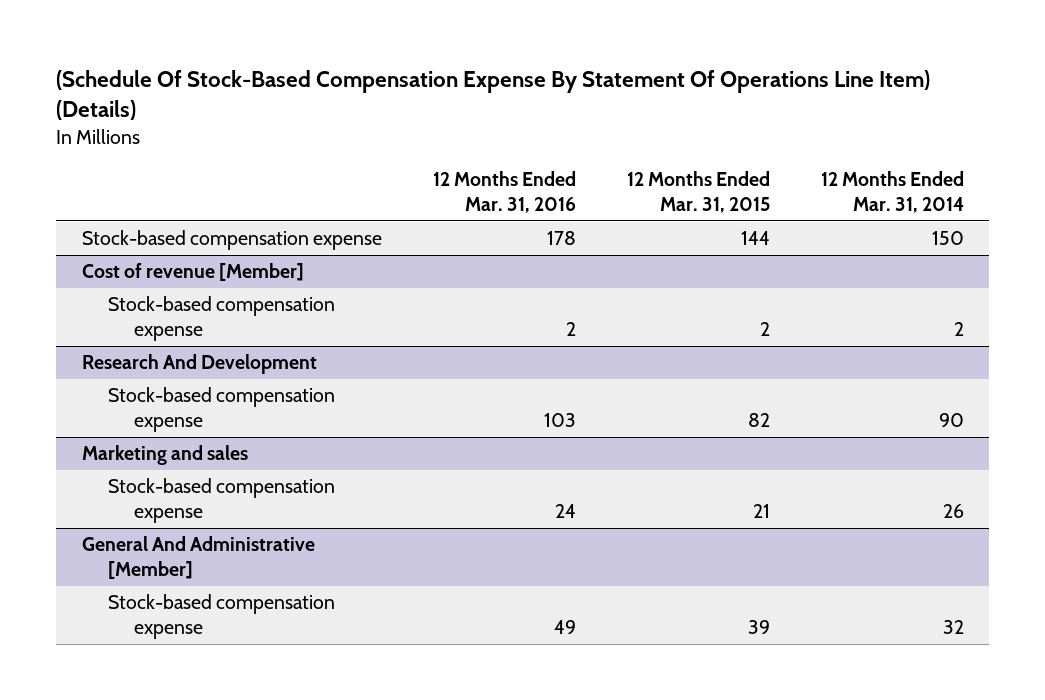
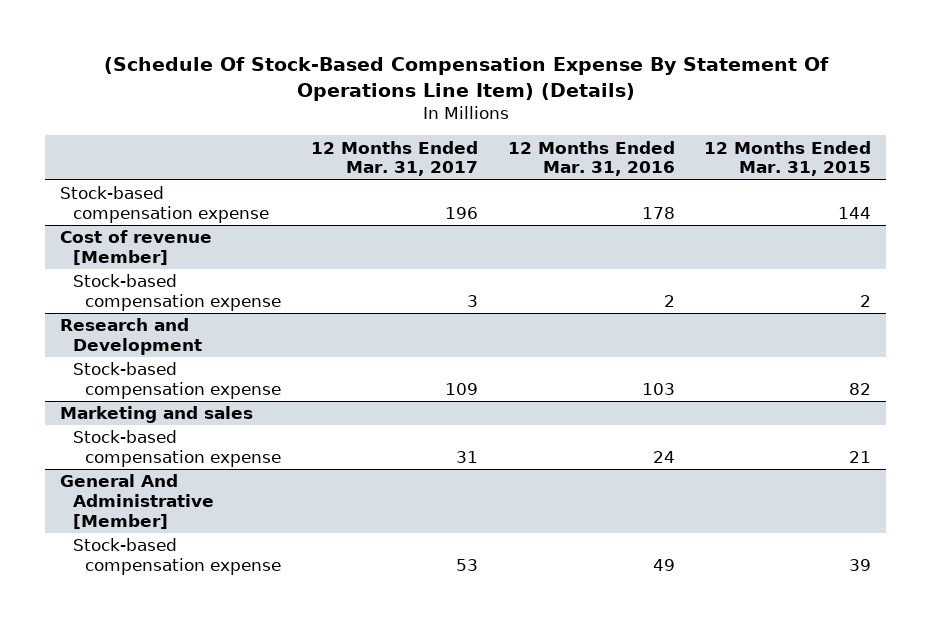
[820,171,964,214] 12 Months Ended Mar. 31, 2014 -> none
none -> [310,140,478,177] 12 Months Ended Mar. 31, 2017
[81,354,317,375] Research And Development -> [60,318,202,355] Research and Development

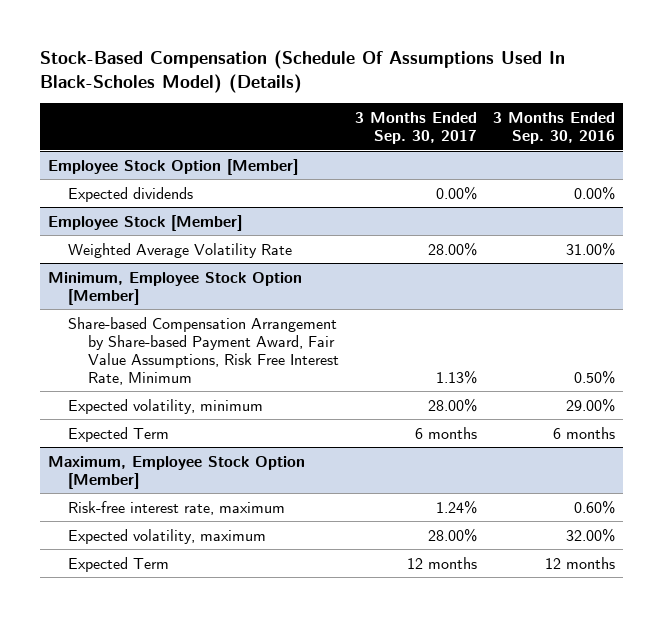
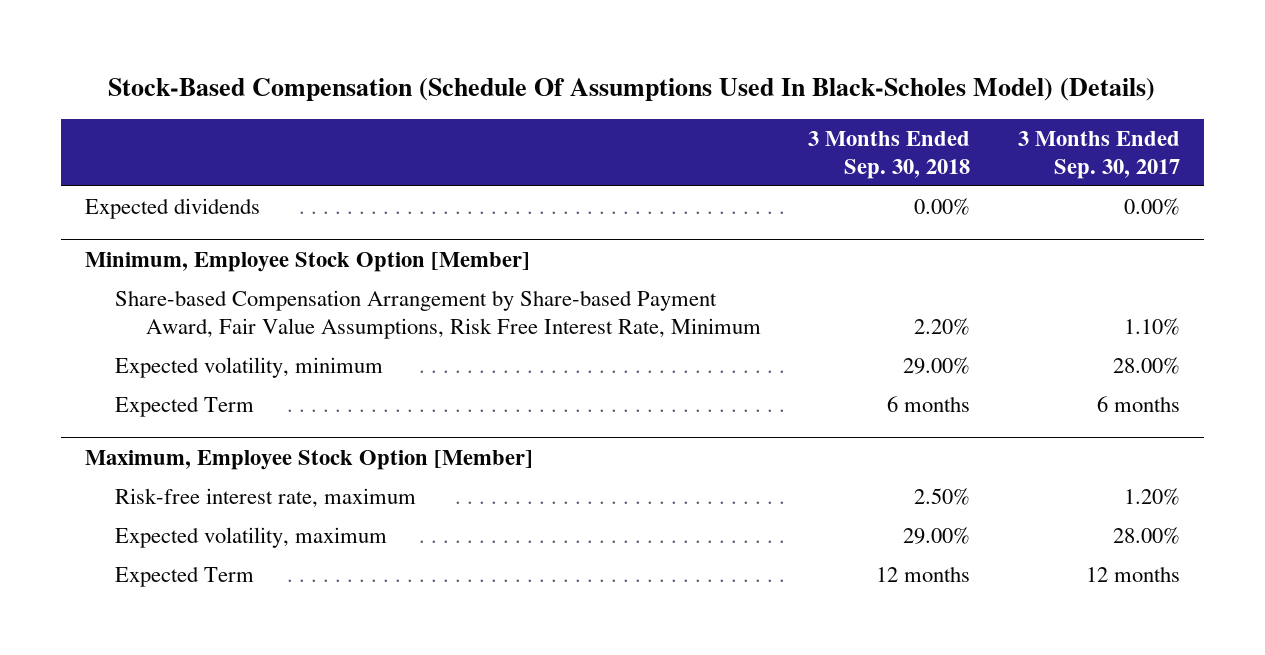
[492,111,615,144] 3 Months Ended Sep. 30, 2016 -> none
none -> [808,130,971,179] 3 Months Ended Sep. 30, 2018
[47,158,298,175] Employee Stock Option [Member] -> none
[47,214,242,231] Employee Stock [Member] -> none
[68,242,293,258] Weighted Average Volatility Rate -> none
[436,369,478,384] 1.13% -> [1124,317,1181,335] 1.10%
[436,499,478,514] 1.24% -> [1124,488,1181,506] 1.20%

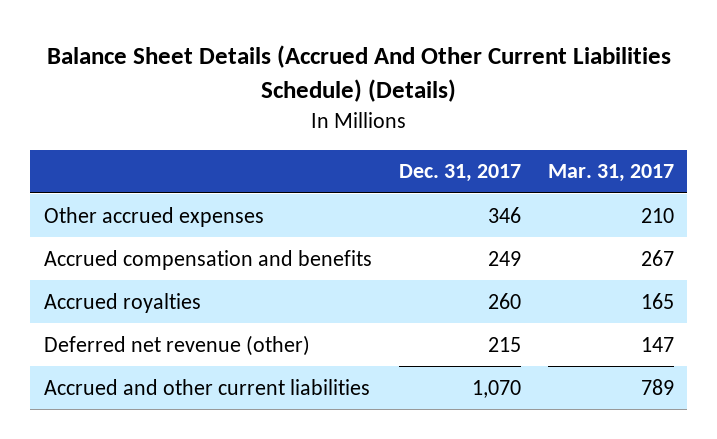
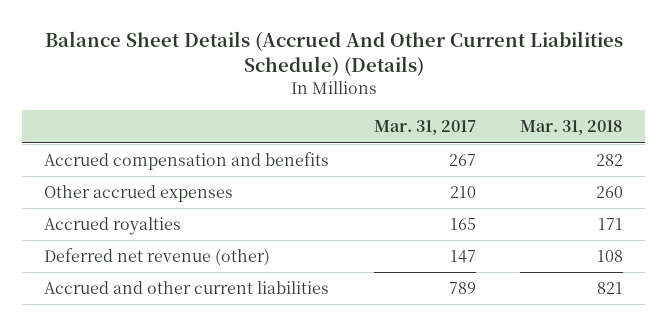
[398,164,521,183] Dec. 31, 2017 -> none
none -> [519,120,623,136] Mar. 31, 2018
[43,206,264,227] Other accrued expenses -> [44,185,234,203] Other accrued expenses

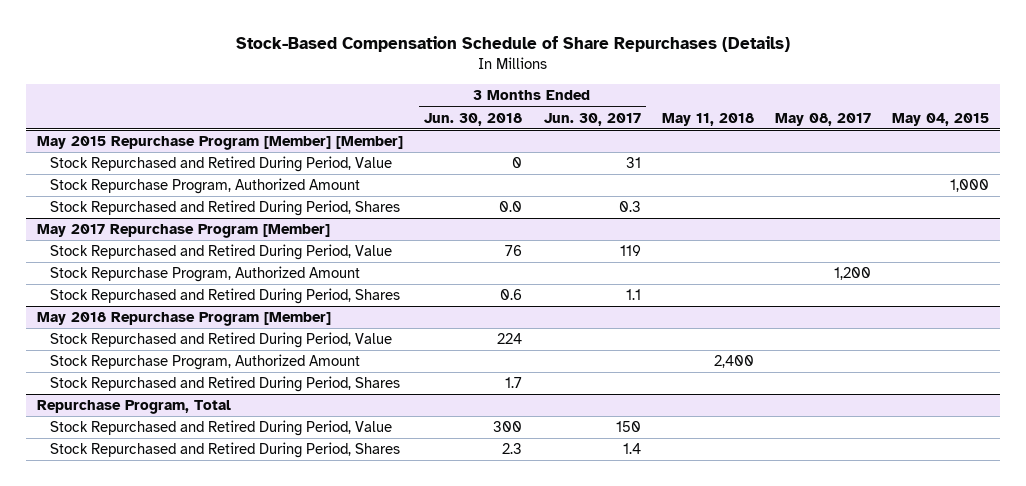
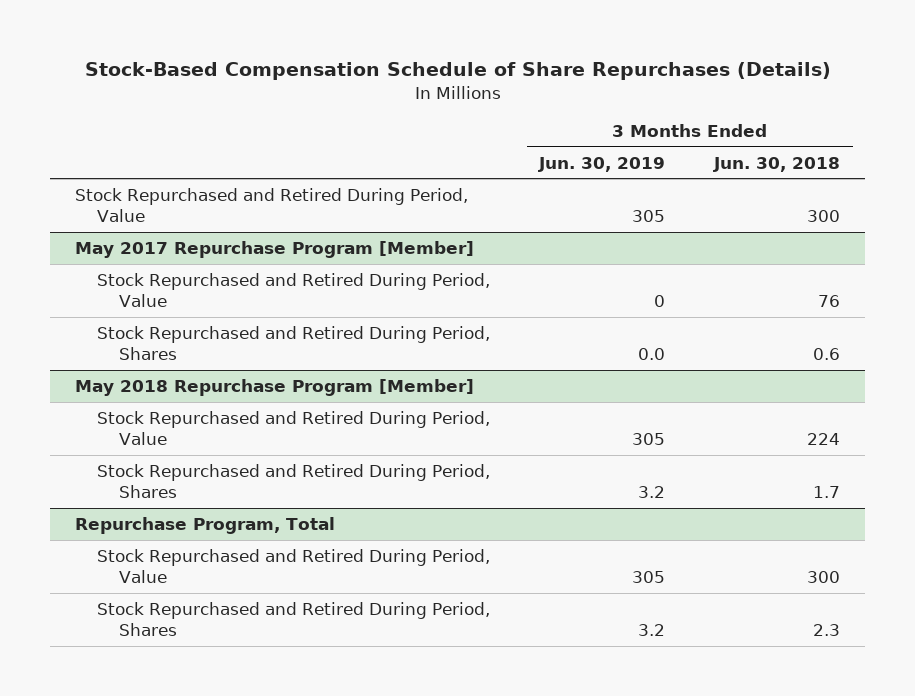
[543,112,641,126] Jun. 30, 2017 -> none
[661,112,754,126] May 11, 2018 -> none
[775,112,872,126] May 08, 2017 -> none
[892,112,990,126] May 04, 2015 -> none
none -> [538,156,666,172] Jun. 30, 2019
[37,136,404,151] May 2015 Repurchase Program [Member] [Member] -> none
[49,178,360,195] Stock Repurchase Program, Authorized Amount -> none
[49,200,400,217] Stock Repurchased and Retired During Period, Shares -> none
[512,157,523,169] 0 -> [807,210,841,223] 300
[49,266,360,283] Stock Repurchase Program, Authorized Amount -> none
[49,354,360,371] Stock Repurchase Program, Authorized Amount -> none

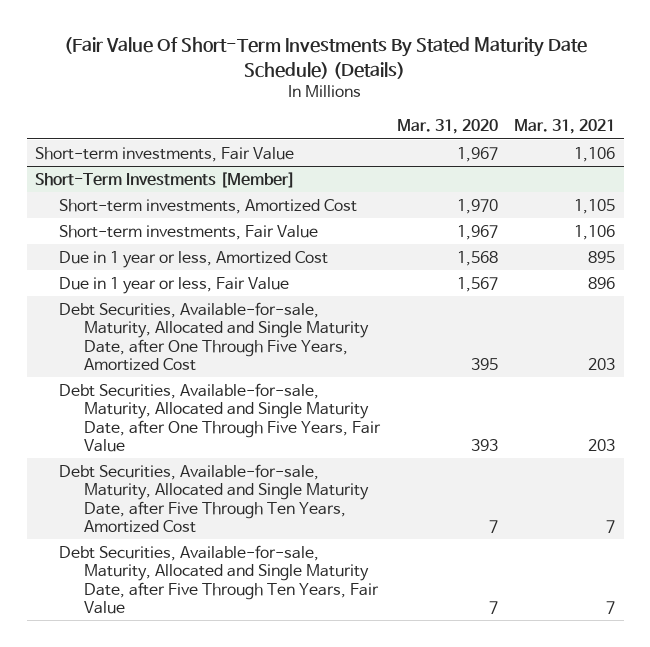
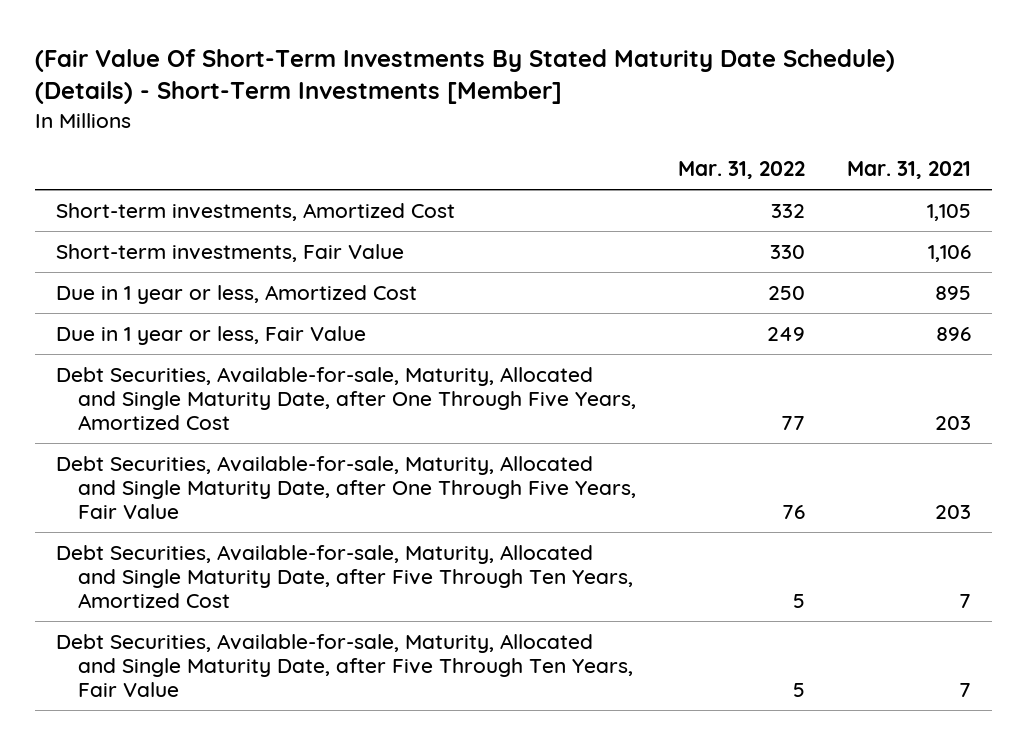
[64,37,588,79] (Fair Value Of Short-Term Investments By Stated Maturity Date Schedule) (Details) -> [34,48,895,105] (Fair Value Of Short-Term Investments By Stated Maturity Date Schedule) (Details) - Short-Term Investments [Member]
[396,119,498,135] Mar. 31, 2020 -> none
none -> [677,161,805,180] Mar. 31, 2022
[34,146,294,162] Short-term investments, Fair Value -> none
[34,171,295,188] Short-Term Investments [Member] -> none

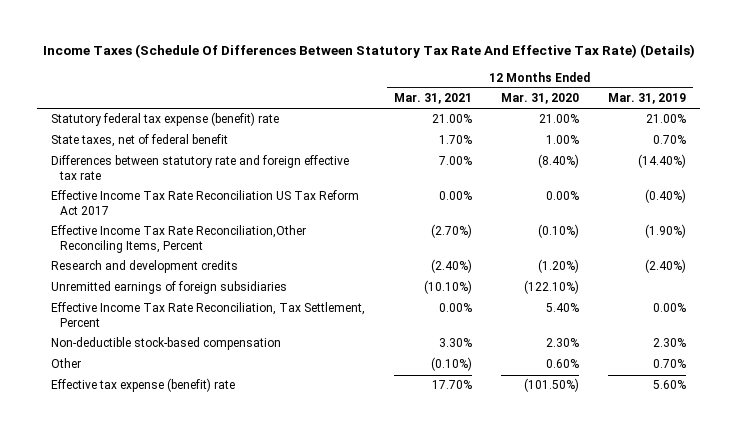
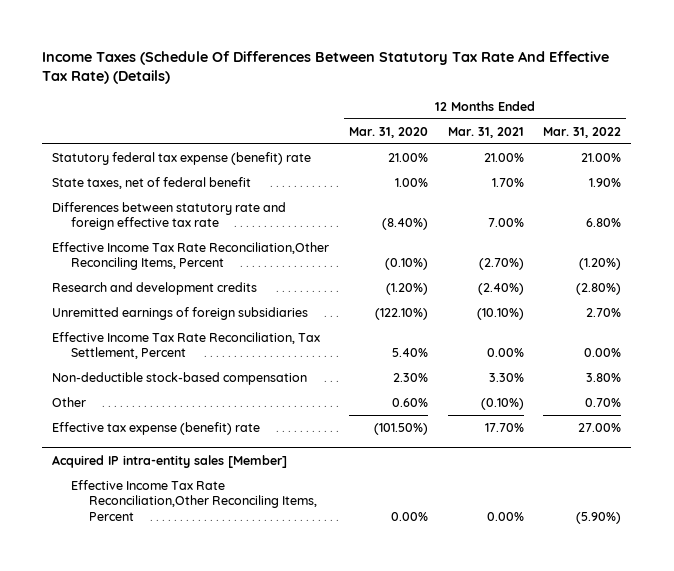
[607,93,686,105] Mar. 31, 2019 -> none
none -> [543,126,622,138] Mar. 31, 2022
[51,190,360,216] Effective Income Tax Rate Reconciliation US Tax Reform Act 2017 -> none
none -> [52,454,288,468] Acquired IP intra-entity sales [Member]
none -> [70,479,318,521] Effective Income Tax Rate Reconciliation,Other Reconciling Items, Percent

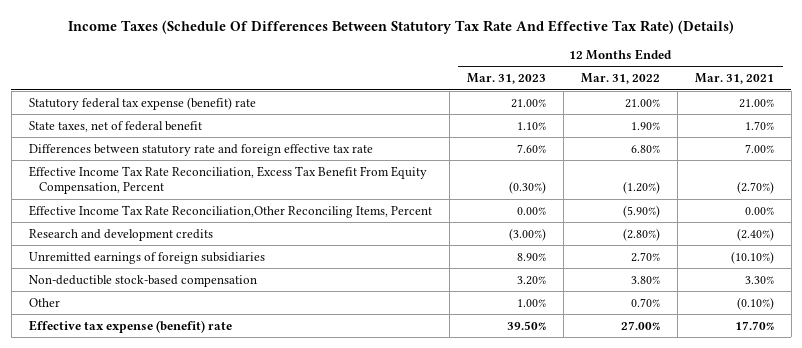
[349,126,429,138] Mar. 31, 2020 -> none
none -> [466,73,546,85] Mar. 31, 2023
none -> [28,165,427,195] Effective Income Tax Rate Reconciliation, Excess Tax Benefit From Equity Compensation, Percent
[478,258,524,271] (2.70%) -> [744,206,774,215] 0.00%
[579,258,622,271] (1.20%) -> [622,204,660,218] (5.90%)
[52,331,321,360] Effective Income Tax Rate Reconciliation, Tax Settlement, Percent -> none
[52,454,288,468] Acquired IP intra-entity sales [Member] -> none
[70,479,318,521] Effective Income Tax Rate Reconciliation,Other Reconciling Items, Percent -> none

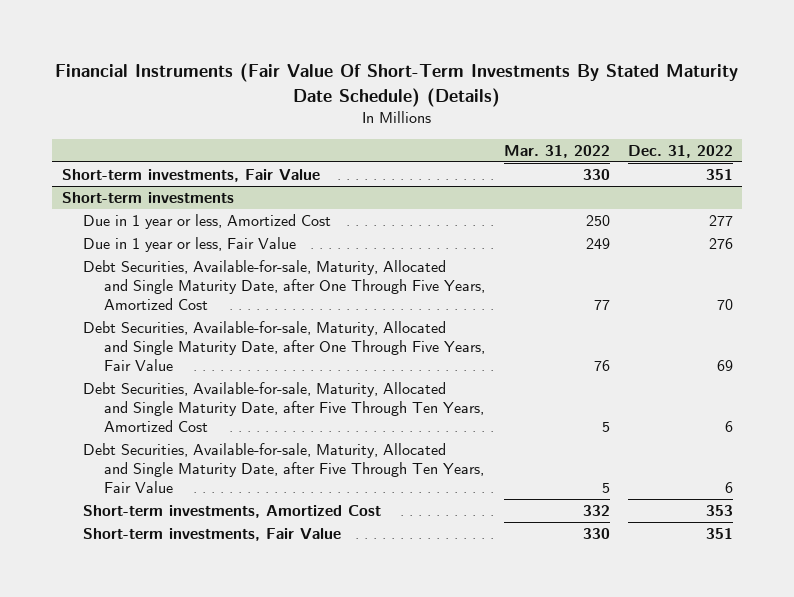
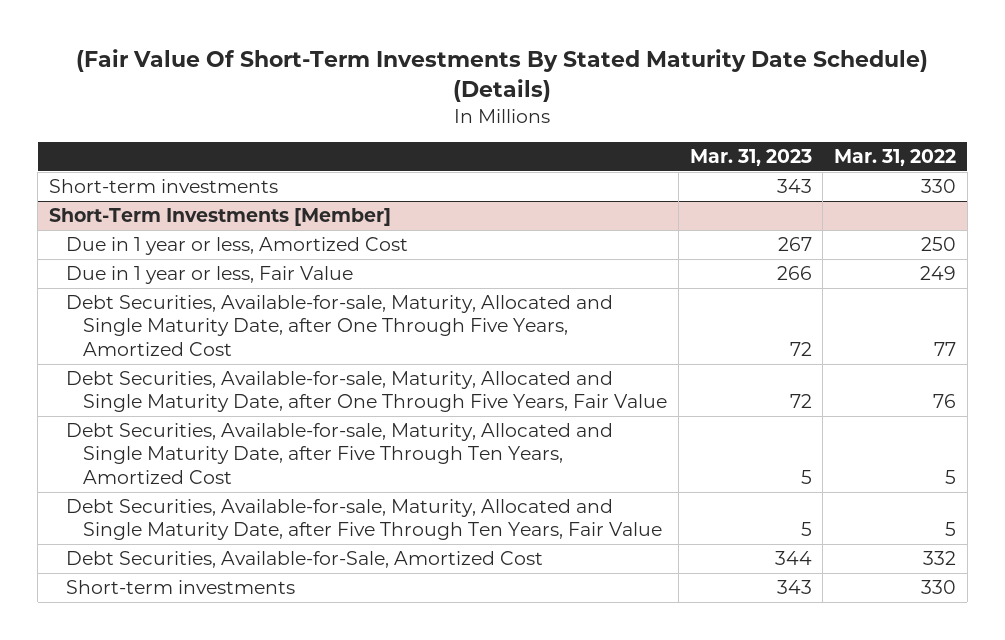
[55,63,739,107] Financial Instruments (Fair Value Of Short-Term Investments By Stated Maturity Date Schedule) (Details) -> [76,49,929,102] (Fair Value Of Short-Term Investments By Stated Maturity Date Schedule) (Details)
[627,144,733,158] Dec. 31, 2022 -> none
none -> [689,148,812,166] Mar. 31, 2023
[61,169,320,183] Short-term investments, Fair Value -> [48,179,278,194] Short-term investments
[61,192,234,204] Short-term investments -> [48,208,391,227] Short-Term Investments [Member]
[82,505,381,519] Short-term investments, Amortized Cost -> [65,551,543,569] Debt Securities, Available-for-Sale, Amortized Cost
[82,528,341,542] Short-term investments, Fair Value -> [65,580,295,595] Short-term investments

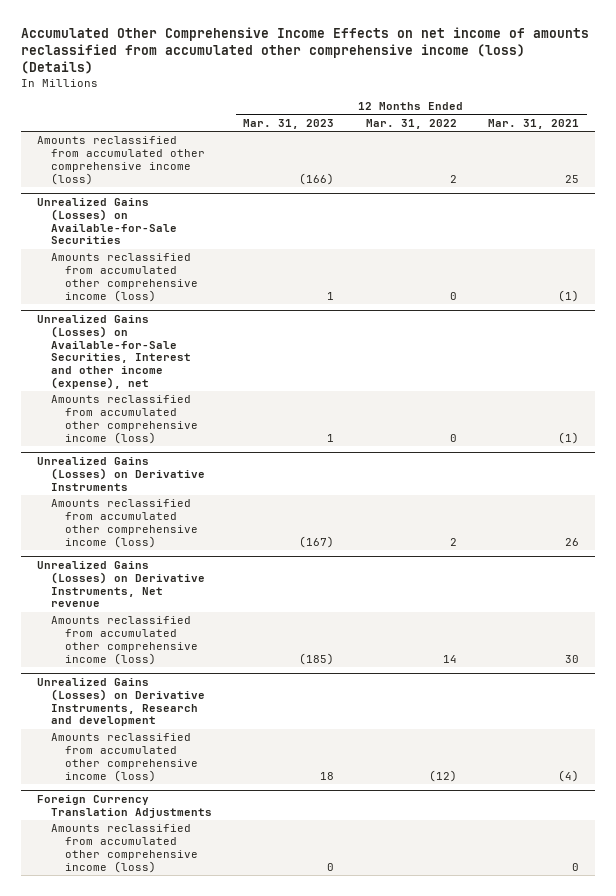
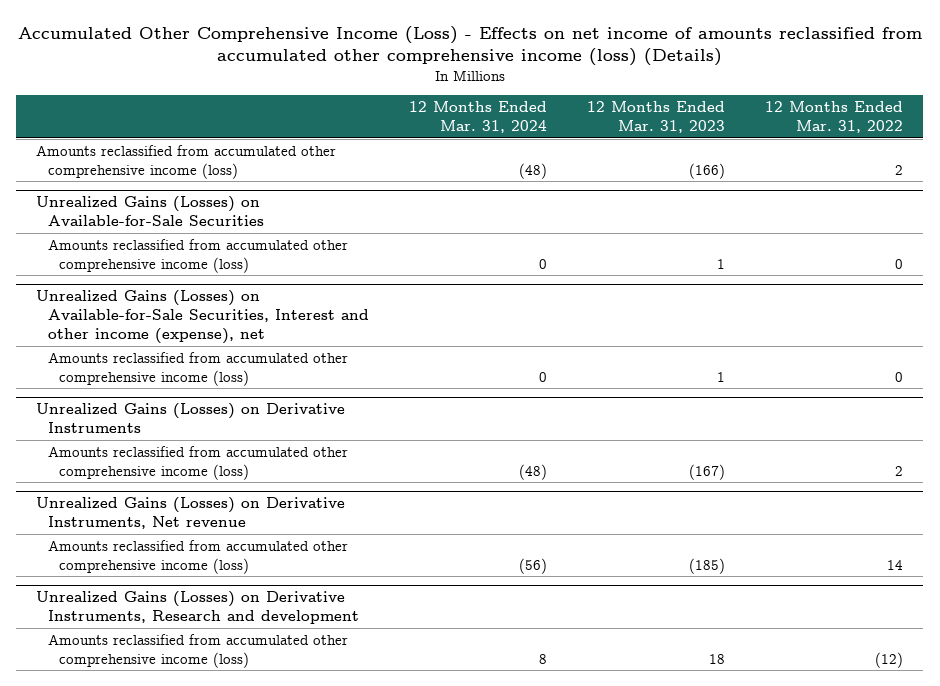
[21,27,590,75] Accumulated Other Comprehensive Income Effects on net income of amounts reclassified from accumulated other comprehensive income (loss) (Details) -> [17,25,922,67] Accumulated Other Comprehensive Income (Loss) - Effects on net income of amounts reclassified from accumulated other comprehensive income (loss) (Details)
[488,118,580,129] Mar. 31, 2021 -> none
none -> [409,101,548,133] 12 Months Ended Mar. 31, 2024
[36,794,213,818] Foreign Currency Translation Adjustments -> none
[51,824,199,873] Amounts reclassified from accumulated other comprehensive income (loss) -> none

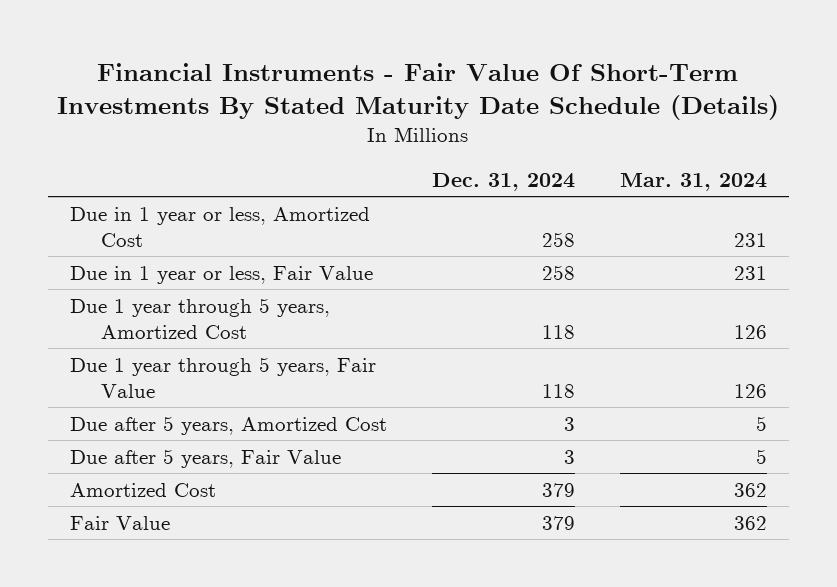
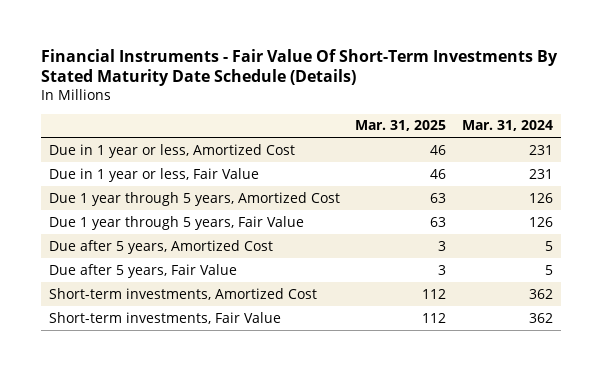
[431,173,575,192] Dec. 31, 2024 -> none
none -> [355,120,447,132] Mar. 31, 2025
[70,482,217,497] Amortized Cost -> [48,287,317,300] Short-term investments, Amortized Cost
[70,515,171,530] Fair Value -> [48,311,281,324] Short-term investments, Fair Value

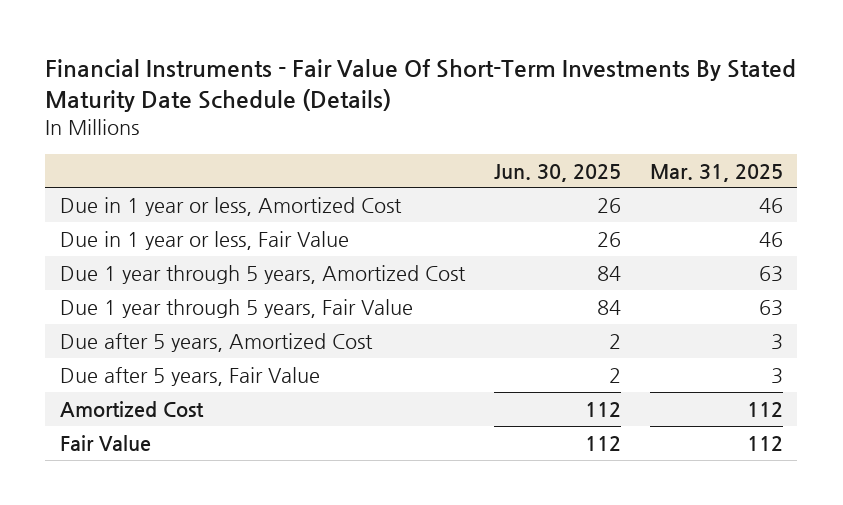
[462,120,554,132] Mar. 31, 2024 -> none
none -> [493,163,621,182] Jun. 30, 2025
[48,287,317,300] Short-term investments, Amortized Cost -> [59,400,204,417] Amortized Cost
[48,311,281,324] Short-term investments, Fair Value -> [59,434,151,451] Fair Value

